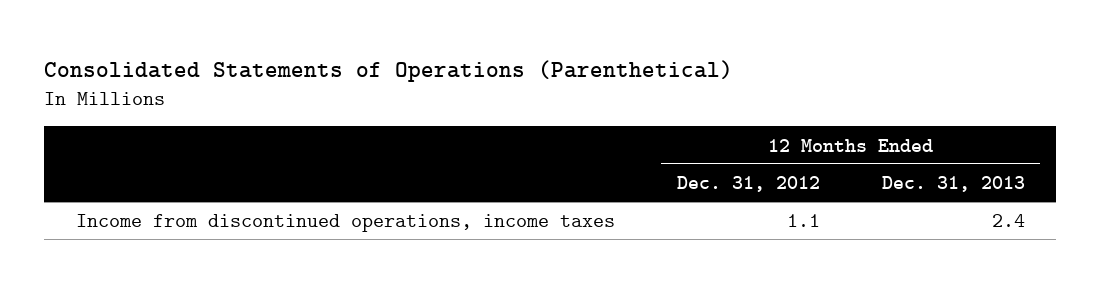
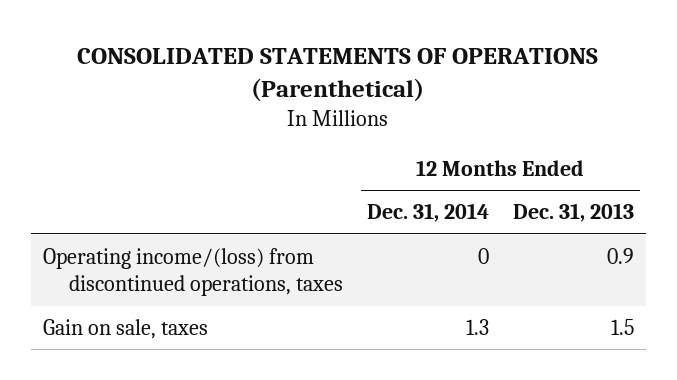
[44,60,734,83] Consolidated Statements of Operations (Parenthetical) -> [77,48,599,103] CONSOLIDATED STATEMENTS OF OPERATIONS (Parenthetical)
[676,175,820,192] Dec. 31, 2012 -> none
none -> [367,203,490,223] Dec. 31, 2014
[75,214,615,233] Income from discontinued operations, income taxes -> [42,247,344,297] Operating income/(loss) from discontinued operations, taxes
[991,214,1025,228] 2.4 -> [606,247,634,264] 0.9
none -> [42,318,208,339] Gain on sale, taxes

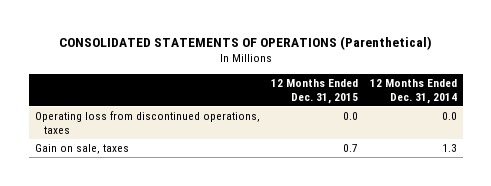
[512,203,634,223] Dec. 31, 2013 -> none
none -> [271,78,359,104] 12 Months Ended Dec. 31, 2015
[42,247,344,297] Operating income/(loss) from discontinued operations, taxes -> [34,111,260,134] Operating loss from discontinued operations, taxes
[478,247,490,264] 0 -> [441,112,457,121] 0.0

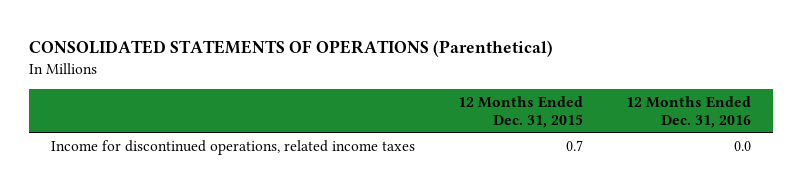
[369,78,457,104] 12 Months Ended Dec. 31, 2014 -> none
none -> [626,95,752,128] 12 Months Ended Dec. 31, 2016
[34,111,260,134] Operating loss from discontinued operations, taxes -> none
[34,144,129,155] Gain on sale, taxes -> [50,139,415,155] Income for discontinued operations, related income taxes

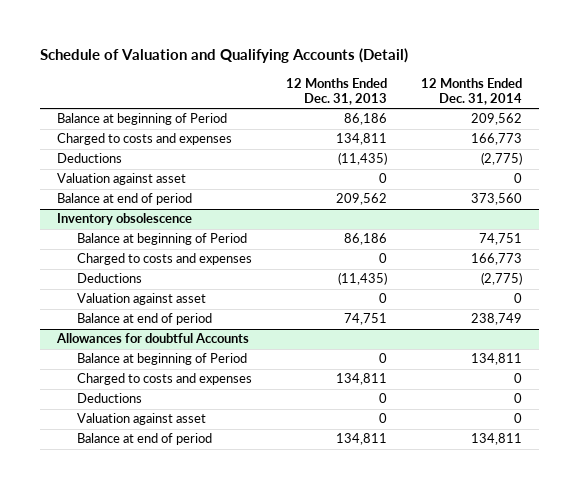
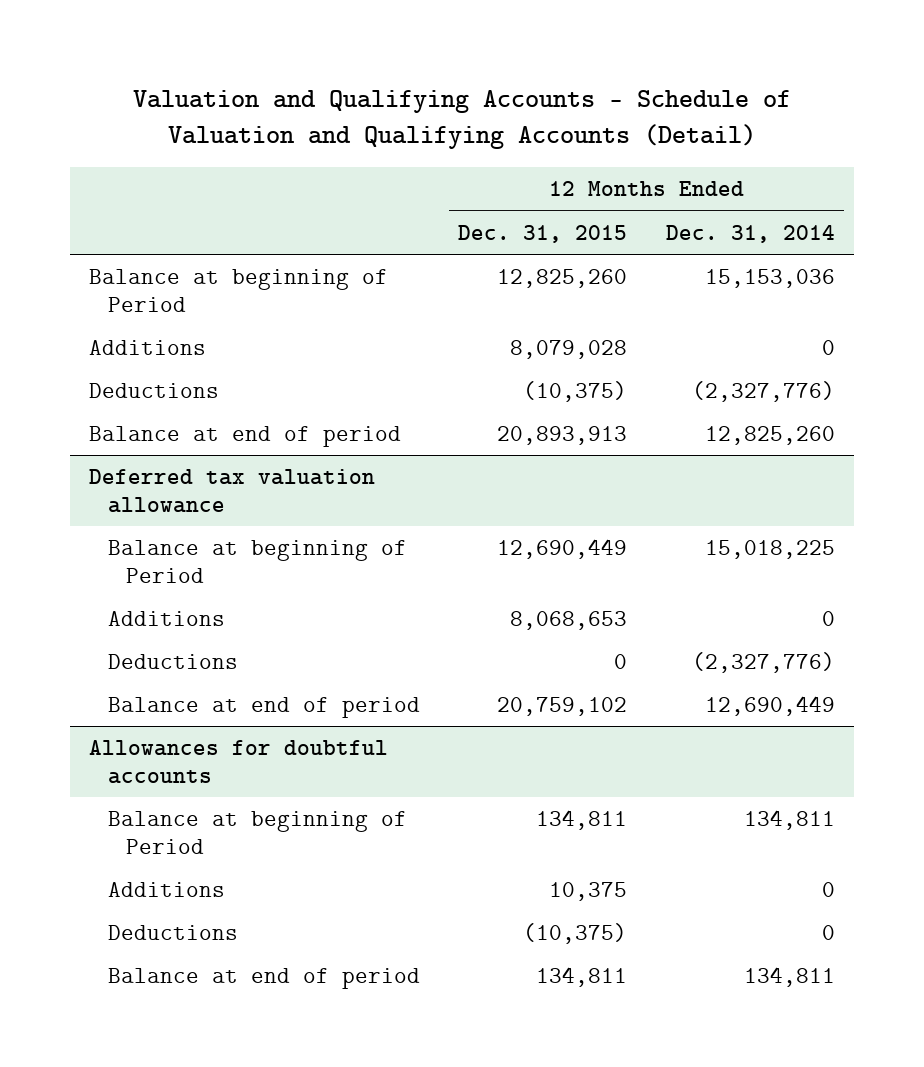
[39,48,408,64] Schedule of Valuation and Qualifying Accounts (Detail) -> [133,89,792,150] Valuation and Qualifying Accounts - Schedule of Valuation and Qualifying Accounts (Detail)
[285,77,387,106] 12 Months Ended Dec. 31, 2013 -> none
none -> [458,224,628,243] Dec. 31, 2015
[56,133,232,146] Charged to costs and expenses -> none
[56,173,186,186] Valuation against asset -> none
[56,213,192,226] Inventory obsolescence -> none
[76,253,252,266] Charged to costs and expenses -> none
[76,293,206,306] Valuation against asset -> none
[471,113,523,126] 209,562 -> [704,268,835,288] 15,153,036
none -> [89,339,207,355] Additions
[481,152,523,166] (2,775) -> [691,380,835,402] (2,327,776)
[471,193,523,206] 373,560 -> [704,425,835,445] 12,825,260
none -> [89,468,376,513] Deferred tax valuation allowance
[479,233,523,246] 74,751 -> [704,539,835,559] 15,018,225
none -> [107,610,225,626] Additions
[481,272,523,286] (2,775) -> [691,651,835,673] (2,327,776)
[471,313,523,326] 238,749 -> [704,695,835,716] 12,690,449
[55,333,249,344] Allowances for doubtful Accounts -> [89,739,389,784] Allowances for doubtful accounts
[76,373,252,386] Charged to costs and expenses -> [107,881,225,897] Additions
[76,413,206,426] Valuation against asset -> none

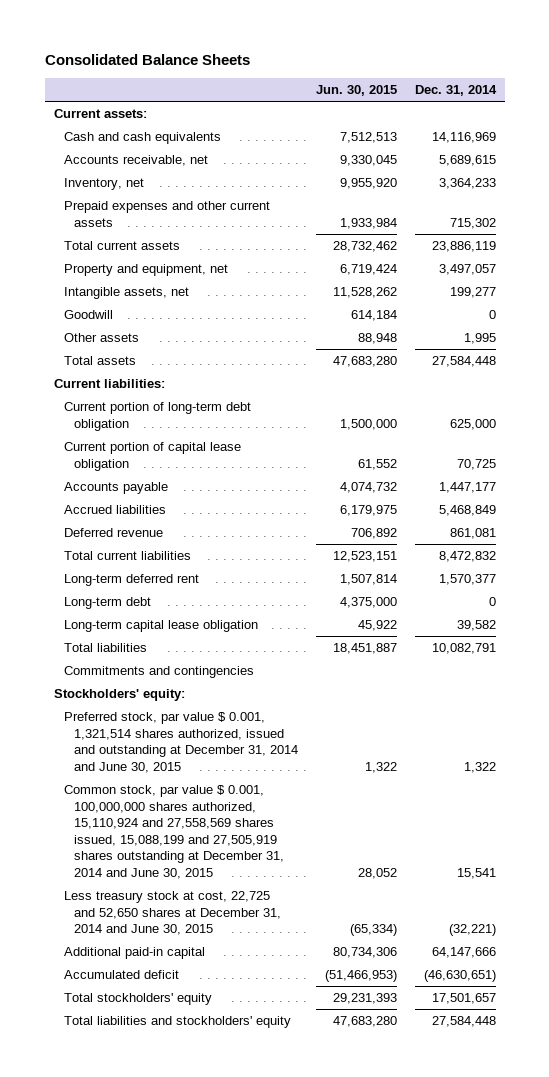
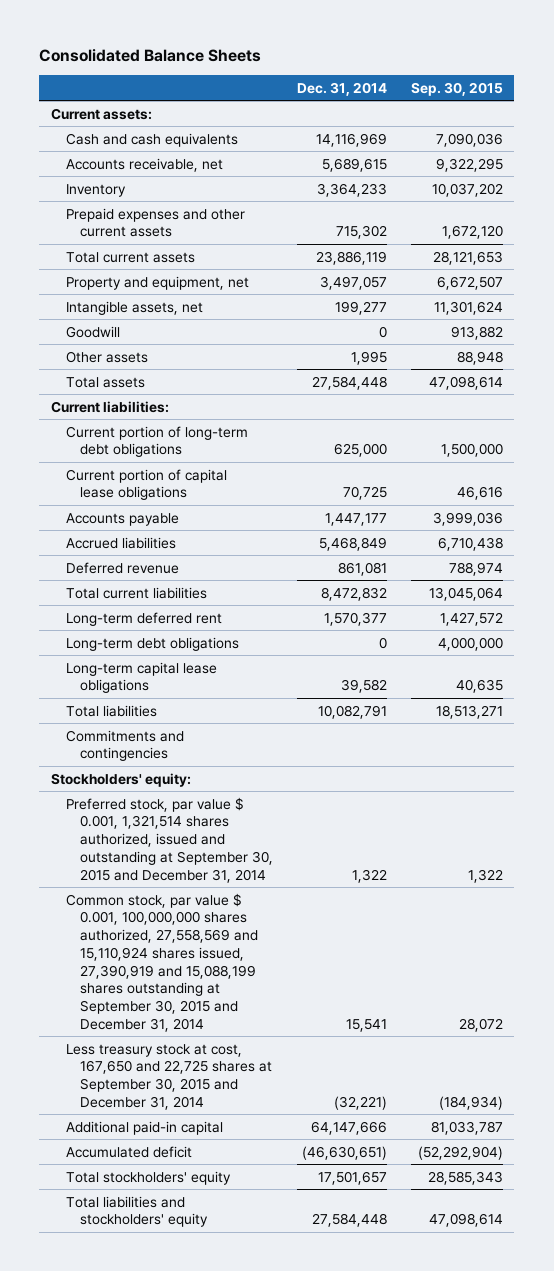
[315,85,397,97] Jun. 30, 2015 -> none
none -> [410,81,503,96] Sep. 30, 2015
[63,177,144,190] Inventory, net -> [65,183,126,197] Inventory
[63,401,251,431] Current portion of long-term debt obligation -> [65,425,248,458] Current portion of long-term debt obligations
[63,441,241,471] Current portion of capital lease obligation -> [65,468,227,501] Current portion of capital lease obligations
[63,596,151,609] Long-term debt -> [65,636,239,651] Long-term debt obligations
[63,619,258,632] Long-term capital lease obligation -> [65,661,217,694] Long-term capital lease obligations
[63,711,298,773] Preferred stock, par value $ 0.001, 1,321,514 shares authorized, issued and outstanding at December 31, 2014 and June 30, 2015 -> [65,796,274,883] Preferred stock, par value $ 0.001, 1,321,514 shares authorized, issued and outstanding at September 30, 2015 and December 31, 2014
[63,784,284,880] Common stock, par value $ 0.001, 100,000,000 shares authorized, 15,110,924 and 27,558,569 shares issued, 15,088,199 and 27,505,919 shares outstanding at December 31, 2014 and June 30, 2015 -> [65,892,259,1032] Common stock, par value $ 0.001, 100,000,000 shares authorized, 27,558,569 and 15,110,924 shares issued, 27,390,919 and 15,088,199 shares outstanding at September 30, 2015 and December 31, 2014
[63,890,281,936] Less treasury stock at cost, 22,725 and 52,650 shares at December 31, 2014 and June 30, 2015 -> [65,1043,273,1110] Less treasury stock at cost, 167,650 and 22,725 shares at September 30, 2015 and December 31, 2014

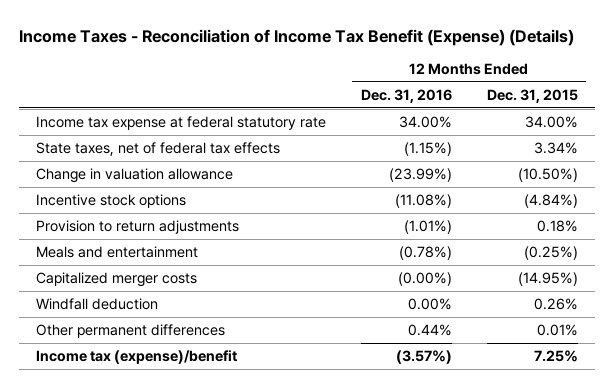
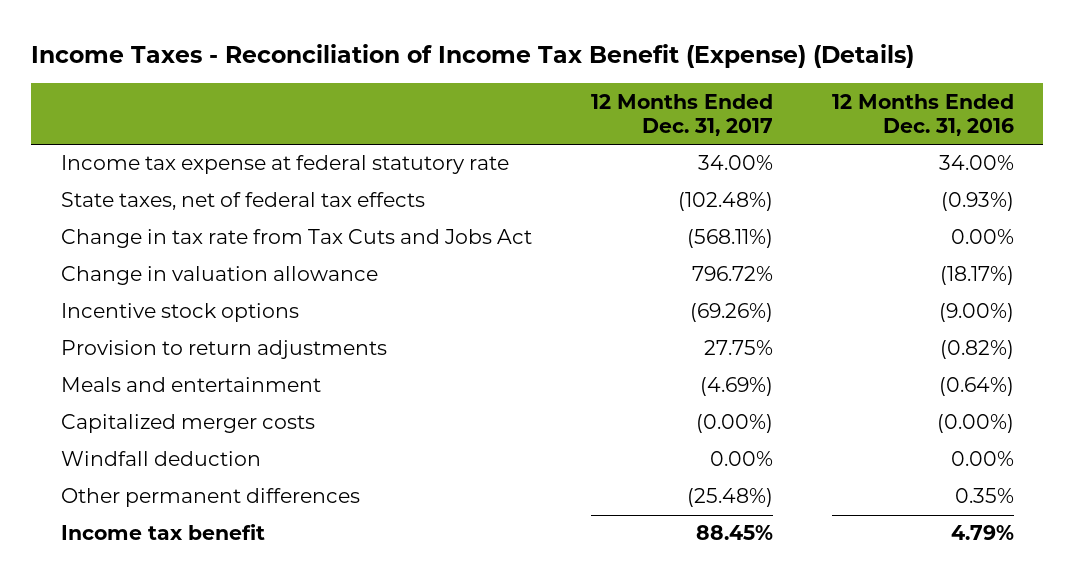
[486,88,578,103] Dec. 31, 2015 -> none
none -> [590,93,773,136] 12 Months Ended Dec. 31, 2017
[403,142,452,157] (1.15%) -> [940,192,1014,212] (0.93%)
none -> [60,229,532,249] Change in tax rate from Tax Cuts and Jobs Act
[388,168,452,183] (23.99%) -> [939,266,1014,286] (18.17%)
[394,194,452,209] (11.08%) -> [938,303,1014,323] (9.00%)
[403,220,452,235] (1.01%) -> [939,340,1014,360] (0.82%)
[398,246,452,261] (0.78%) -> [938,377,1014,397] (0.64%)
[407,324,452,337] 0.44% -> [954,488,1014,504] 0.35%
[36,350,238,365] Income tax (expense)/benefit -> [60,524,265,541] Income tax benefit
[395,350,452,365] (3.57%) -> [950,525,1014,541] 4.79%

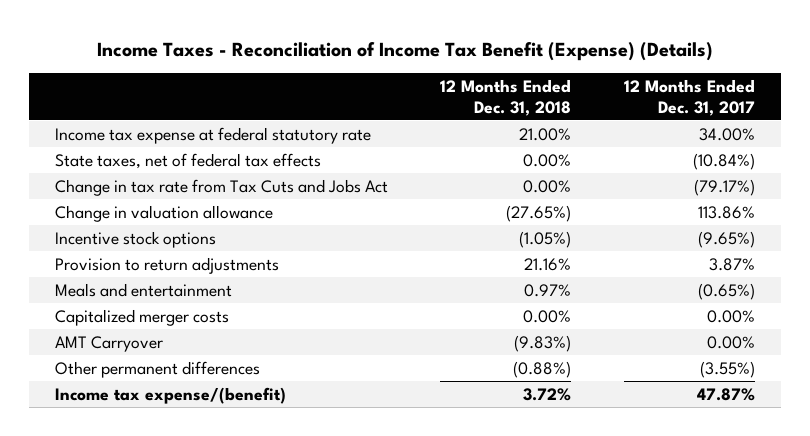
[831,93,1014,136] 12 Months Ended Dec. 31, 2016 -> none
none -> [440,79,572,116] 12 Months Ended Dec. 31, 2018
[60,451,261,467] Windfall deduction -> none
[677,192,773,212] (102.48%) -> [692,152,755,170] (10.84%)
[686,229,773,249] (568.11%) -> [693,178,755,196] (79.17%)
[691,266,773,282] 796.72% -> [697,205,755,219] 113.86%
[689,303,773,323] (69.26%) -> [697,230,755,248] (9.65%)
[703,340,773,356] 27.75% -> [708,257,755,271] 3.87%
[699,377,773,397] (4.69%) -> [697,282,755,300] (0.65%)
[695,414,773,434] (0.00%) -> [706,309,755,323] 0.00%
none -> [54,335,163,352] AMT Carryover
[686,488,773,508] (25.48%) -> [699,360,755,378] (3.55%)
[60,524,265,541] Income tax benefit -> [54,386,286,404] Income tax expense/(benefit)
[695,525,773,541] 88.45% -> [696,387,755,401] 47.87%

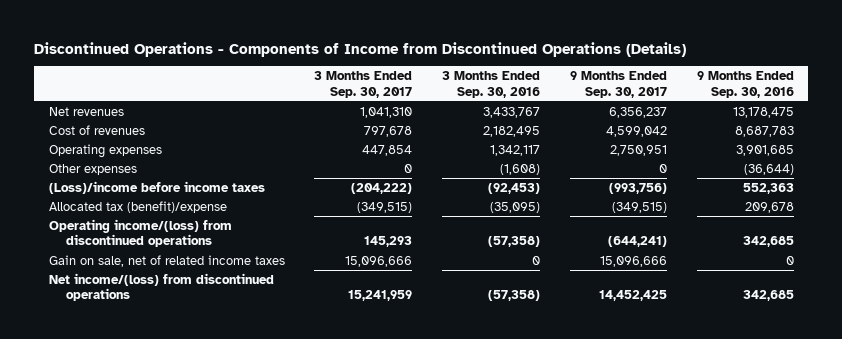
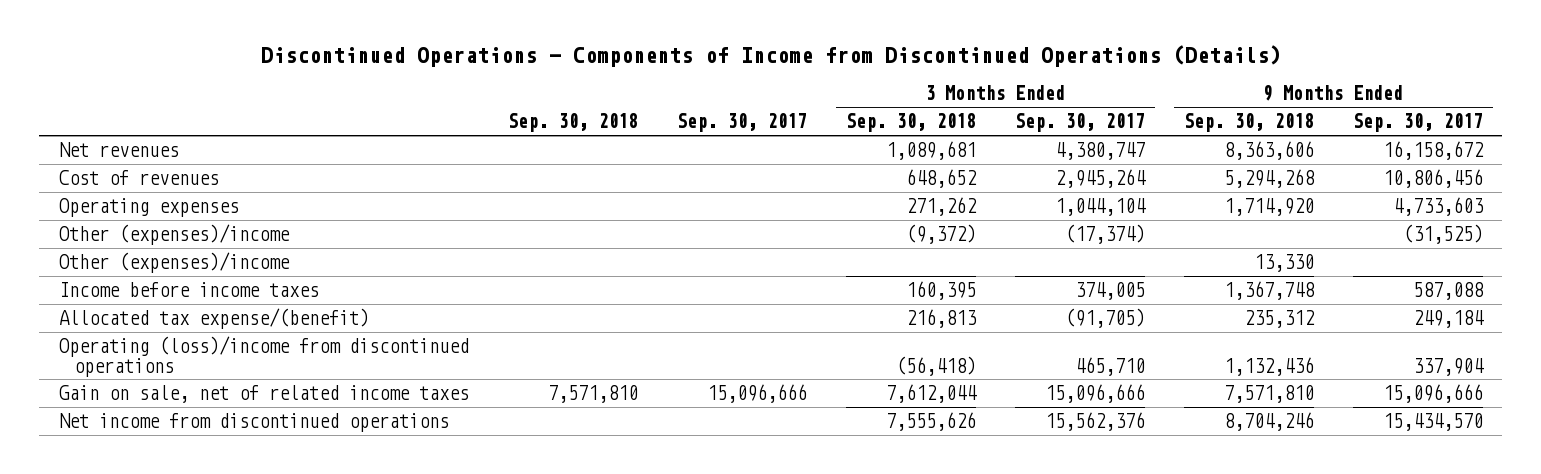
[442,70,541,98] 3 Months Ended Sep. 30, 2016 -> none
[696,70,794,98] 9 Months Ended Sep. 30, 2016 -> none
none -> [507,113,638,133] Sep. 30, 2018
none -> [676,113,807,133] Sep. 30, 2017
none -> [845,113,976,133] Sep. 30, 2018
none -> [1183,113,1314,133] Sep. 30, 2018
[360,106,413,118] 1,041,310 -> [1054,142,1145,161] 4,380,747
[608,106,667,118] 6,356,237 -> [1382,141,1484,161] 16,158,672
[364,125,413,137] 797,678 -> [1054,169,1146,189] 2,945,264
[605,125,667,137] 4,599,042 -> [1382,169,1483,189] 10,806,456
[362,144,413,156] 447,854 -> [1054,198,1146,217] 1,044,104
[609,144,667,156] 2,750,951 -> [1392,197,1484,217] 4,733,603
[48,163,137,175] Other expenses -> [58,224,290,246] Other (expenses)/income
[404,163,413,173] 0 -> [1064,224,1145,245] (17,374)
[658,163,667,173] 0 -> [1402,224,1483,245] (31,525)
none -> [58,252,290,274] Other (expenses)/income
[48,180,265,194] (Loss)/income before income taxes -> [58,282,319,298] Income before income taxes
[351,182,413,194] (204,222) -> [1074,282,1145,301] 374,005
[608,182,667,194] (993,756) -> [1412,282,1484,301] 587,088
[48,200,227,213] Allocated tax (benefit)/expense -> [58,308,369,330] Allocated tax expense/(benefit)
[357,201,413,213] (349,515) -> [1064,308,1145,329] (91,705)
[611,201,667,213] (349,515) -> [1412,310,1484,329] 249,184
[48,218,232,248] Operating income/(loss) from discontinued operations -> [58,336,469,377] Operating (loss)/income from discontinued operations
[364,236,413,248] 145,293 -> [1074,356,1145,376] 465,710
[607,236,667,248] (644,241) -> [1412,357,1484,376] 337,904
[48,272,274,302] Net income/(loss) from discontinued operations -> [58,413,449,433] Net income from discontinued operations
[348,290,413,302] 15,241,959 -> [1044,412,1145,432] 15,562,376
[598,290,667,302] 14,452,425 -> [1382,413,1483,432] 15,434,570

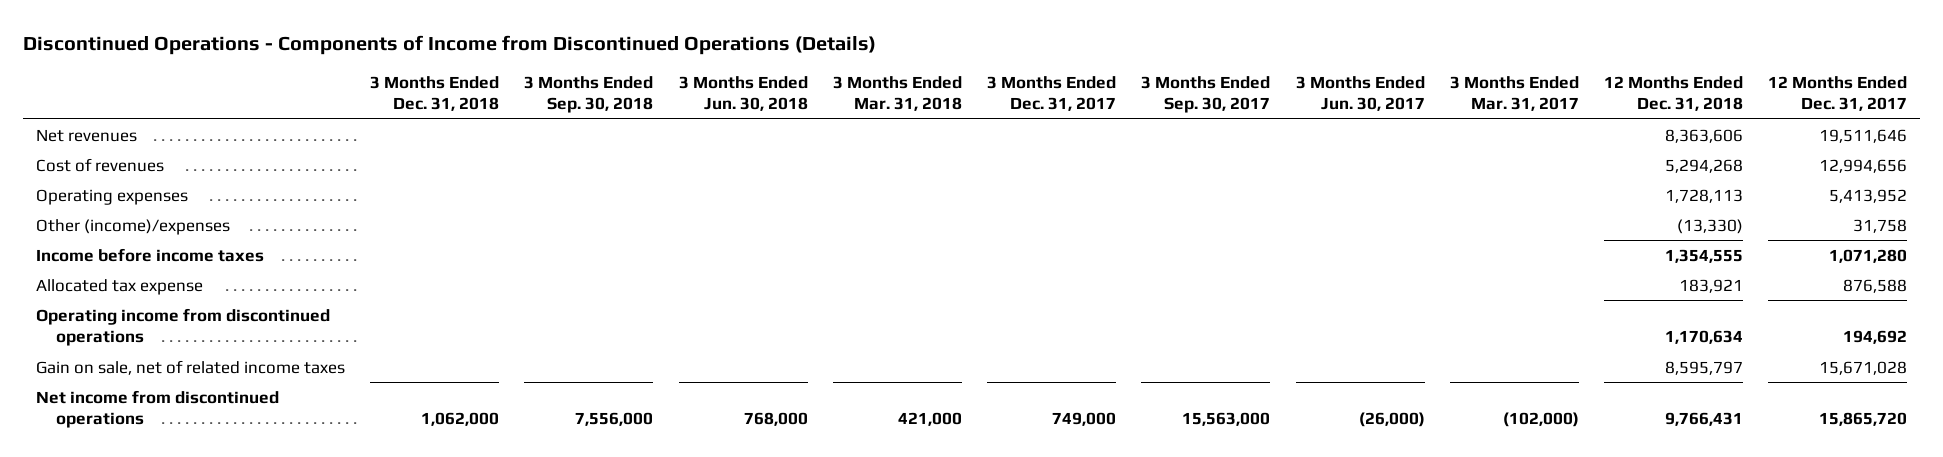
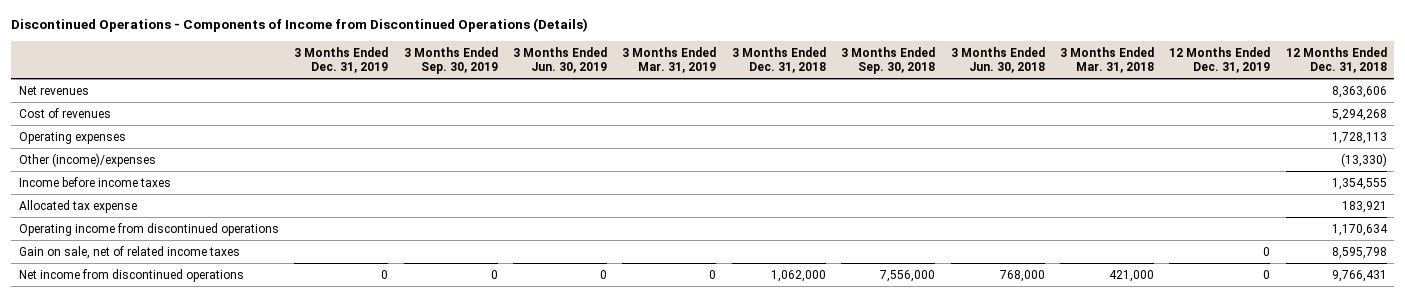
[987,75,1117,112] 3 Months Ended Dec. 31, 2017 -> none
[1141,75,1271,114] 3 Months Ended Sep. 30, 2017 -> none
[1295,75,1425,112] 3 Months Ended Jun. 30, 2017 -> none
[1449,75,1579,112] 3 Months Ended Mar. 31, 2017 -> none
[1768,75,1908,112] 12 Months Ended Dec. 31, 2017 -> none
none -> [294,46,389,73] 3 Months Ended Dec. 31, 2019
none -> [403,46,498,74] 3 Months Ended Sep. 30, 2019
none -> [512,46,607,73] 3 Months Ended Jun. 30, 2019
none -> [622,46,717,73] 3 Months Ended Mar. 31, 2019
none -> [1169,46,1271,73] 12 Months Ended Dec. 31, 2019
[1665,360,1744,375] 8,595,797 -> [1331,246,1387,259] 8,595,798

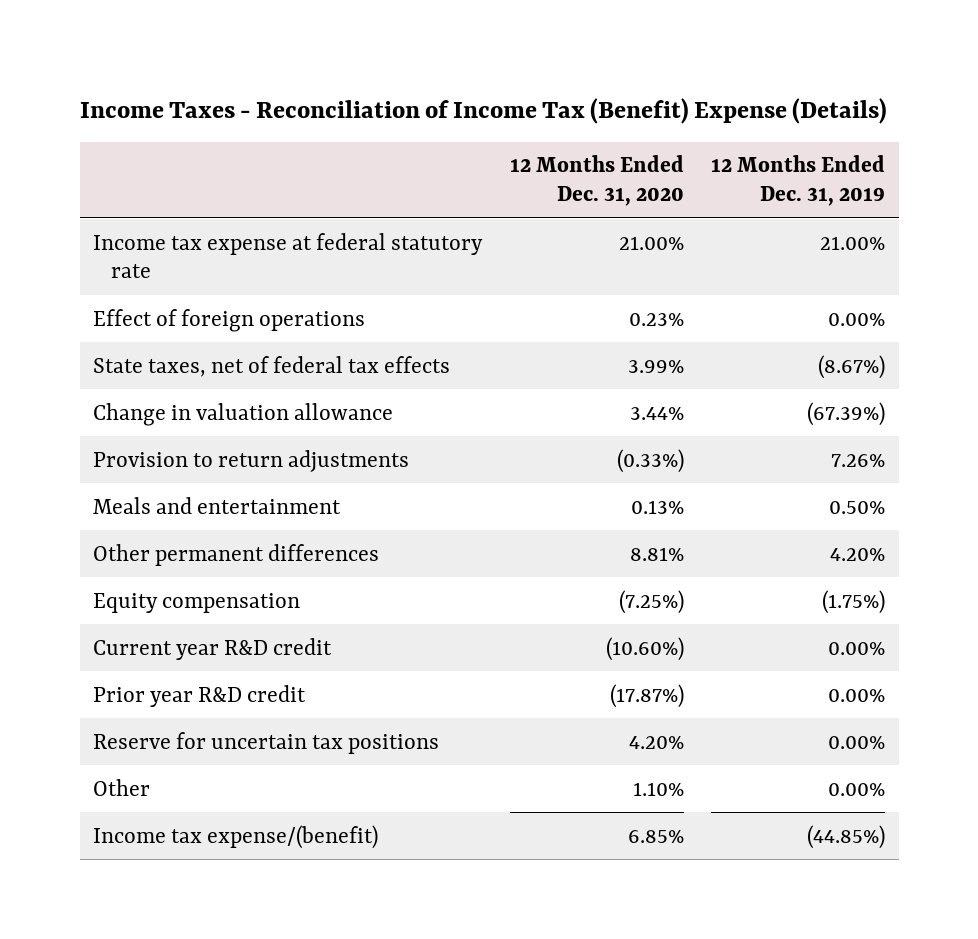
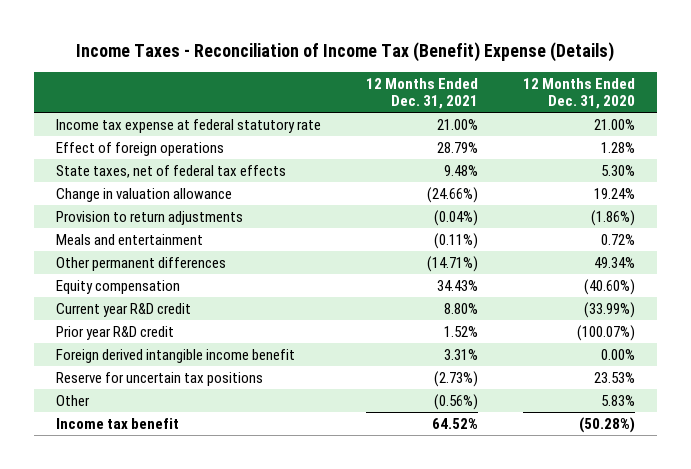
[710,155,885,207] 12 Months Ended Dec. 31, 2019 -> none
none -> [365,77,478,110] 12 Months Ended Dec. 31, 2021
[628,312,684,326] 0.23% -> [600,141,635,153] 1.28%
[627,359,684,373] 3.99% -> [600,164,635,176] 5.30%
[629,406,684,420] 3.44% -> [593,187,635,199] 19.24%
[616,448,684,473] (0.33%) -> [590,209,635,226] (1.86%)
[630,499,684,514] 0.13% -> [600,233,635,245] 0.72%
[629,546,684,561] 8.81% -> [593,256,635,268] 49.34%
[618,589,684,614] (7.25%) -> [583,278,635,295] (40.60%)
[605,636,684,661] (10.60%) -> [583,301,635,318] (33.99%)
[609,683,684,708] (17.87%) -> [576,324,635,341] (100.07%)
none -> [55,348,295,363] Foreign derived intangible income benefit
[628,735,684,749] 4.20% -> [593,371,635,383] 23.53%
[632,781,684,796] 1.10% -> [600,394,635,406] 5.83%
[93,824,379,849] Income tax expense/(benefit) -> [55,417,179,429] Income tax benefit
[627,829,684,843] 6.85% -> [578,416,635,433] (50.28%)

